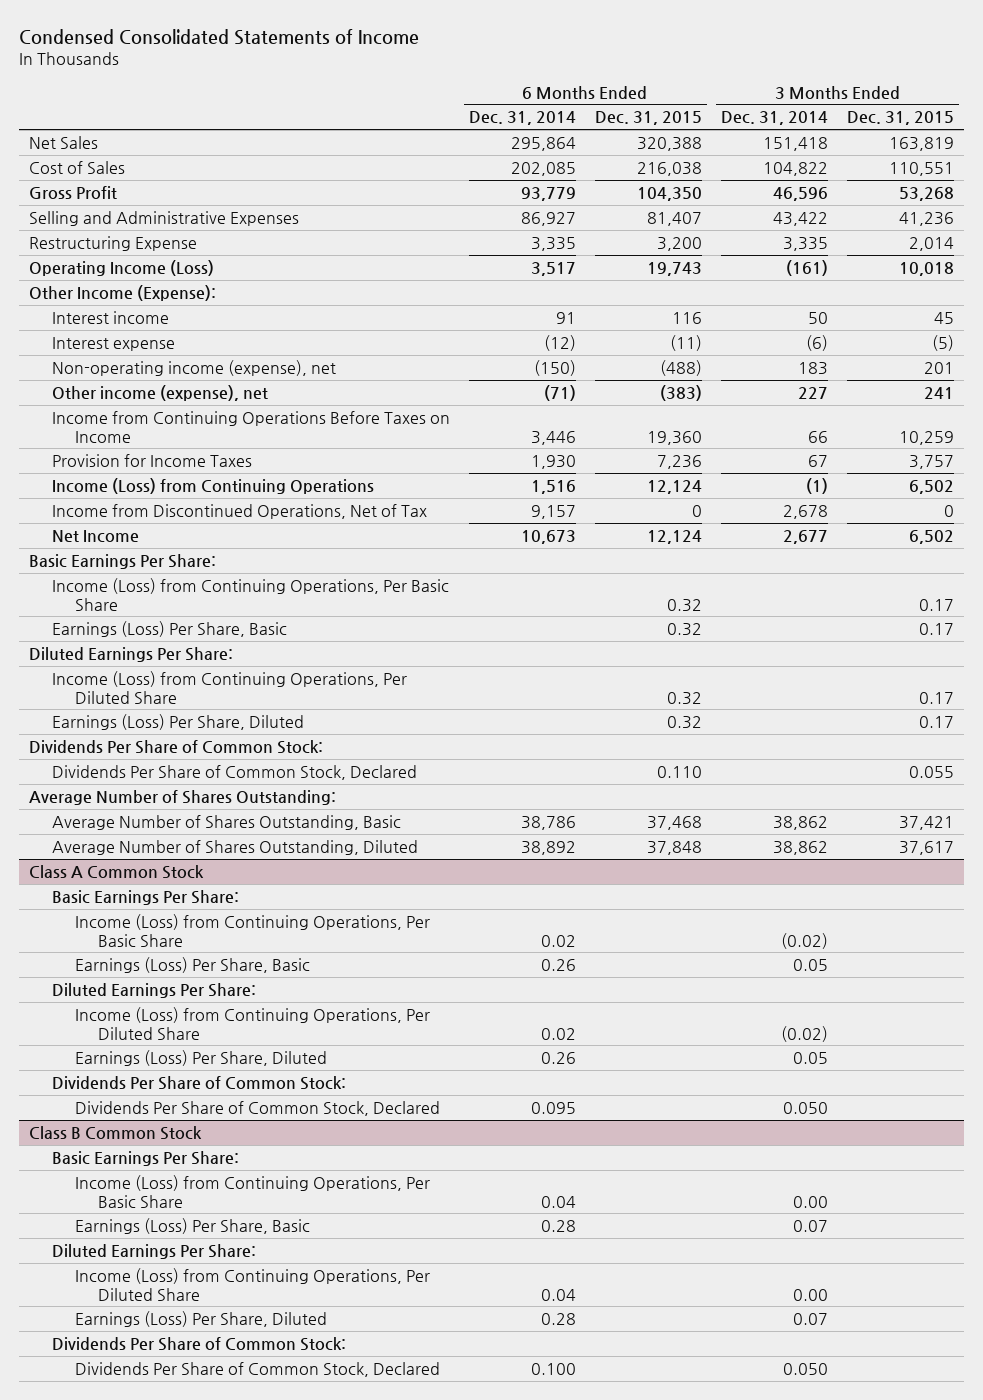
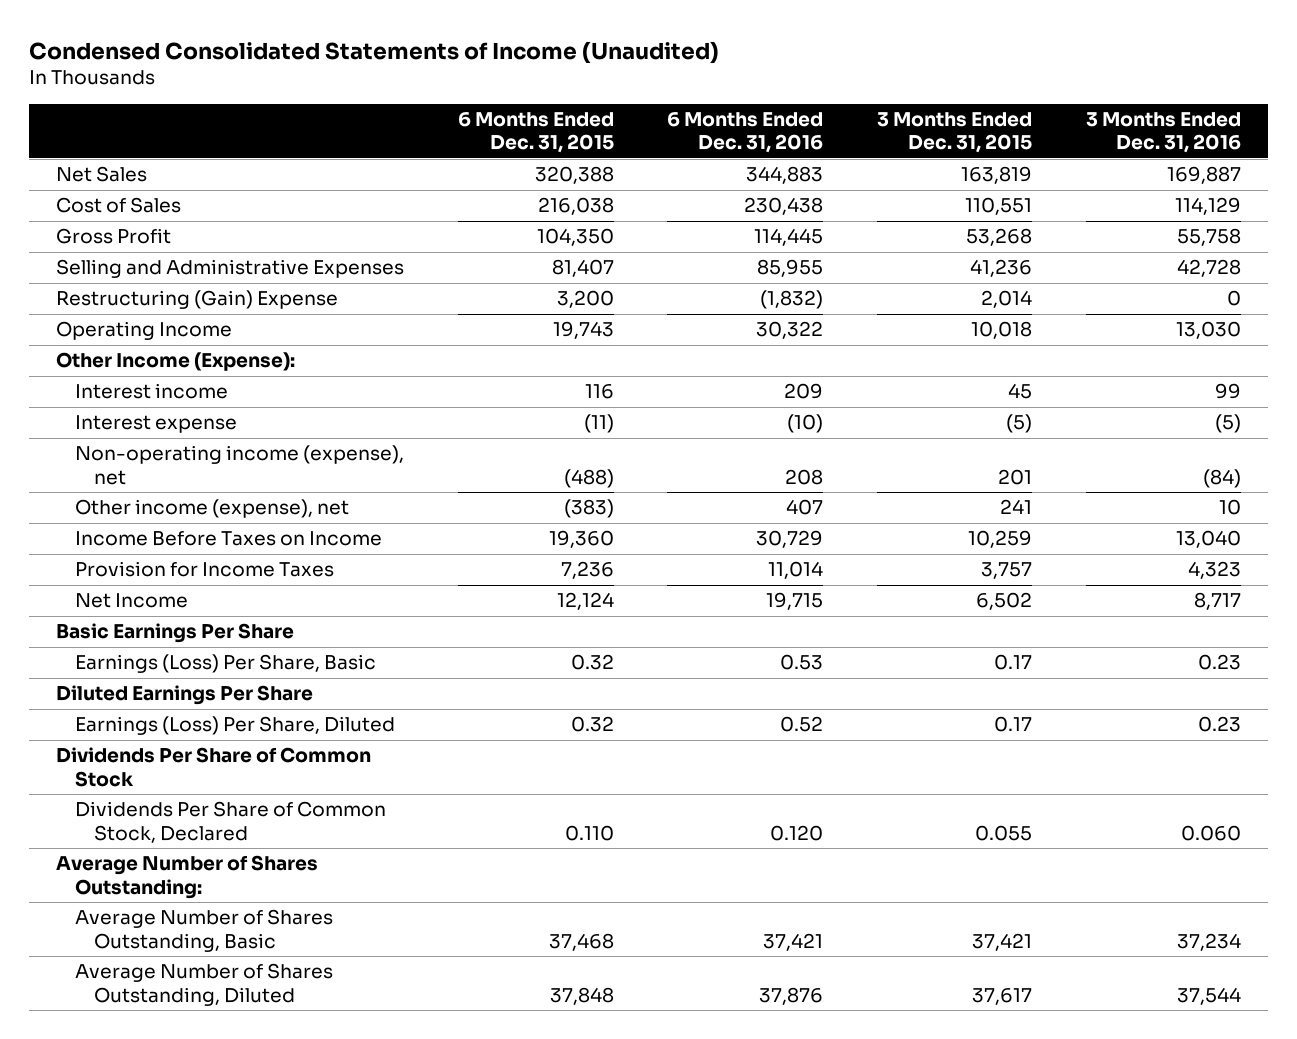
[19,29,420,46] Condensed Consolidated Statements of Income -> [29,40,720,64] Condensed Consolidated Statements of Income (Unaudited)
[468,111,576,126] Dec. 31, 2014 -> none
[720,111,828,126] Dec. 31, 2014 -> none
none -> [667,111,824,154] 6 Months Ended Dec. 31, 2016
none -> [1085,111,1241,154] 3 Months Ended Dec. 31, 2016
[28,235,197,251] Restructuring Expense -> [55,290,338,310] Restructuring (Gain) Expense
[28,259,214,276] Operating Income (Loss) -> [55,321,232,341] Operating Income
[51,410,450,443] Income from Continuing Operations Before Taxes on Income -> [75,531,383,547] Income Before Taxes on Income
[51,477,374,494] Income (Loss) from Continuing Operations -> none
[51,503,427,519] Income from Discontinued Operations, Net of Tax -> none
[51,577,449,611] Income (Loss) from Continuing Operations, Per Basic Share -> none
[28,553,216,569] Basic Earnings Per Share: -> [55,623,294,644] Basic Earnings Per Share
[51,670,407,704] Income (Loss) from Continuing Operations, Per Diluted Share -> none
[28,646,233,662] Diluted Earnings Per Share: -> [55,685,313,706] Diluted Earnings Per Share
[28,739,323,754] Dividends Per Share of Common Stock: -> [55,747,371,787] Dividends Per Share of Common Stock
[28,864,204,879] Class A Common Stock -> none
[51,889,239,905] Basic Earnings Per Share: -> none
[75,913,431,947] Income (Loss) from Continuing Operations, Per Basic Share -> none
[75,956,311,973] Earnings (Loss) Per Share, Basic -> none
[51,982,256,998] Diluted Earnings Per Share: -> none
[75,1006,431,1040] Income (Loss) from Continuing Operations, Per Diluted Share -> none
[75,1049,328,1066] Earnings (Loss) Per Share, Diluted -> none
[51,1075,346,1090] Dividends Per Share of Common Stock: -> none
[75,1100,441,1116] Dividends Per Share of Common Stock, Declared -> none
[28,1125,202,1140] Class B Common Stock -> none
[51,1150,239,1166] Basic Earnings Per Share: -> none
[75,1174,431,1208] Income (Loss) from Continuing Operations, Per Basic Share -> none
[75,1217,311,1234] Earnings (Loss) Per Share, Basic -> none
[51,1243,256,1259] Diluted Earnings Per Share: -> none
[75,1267,431,1301] Income (Loss) from Continuing Operations, Per Diluted Share -> none
[75,1310,328,1327] Earnings (Loss) Per Share, Diluted -> none
[51,1336,346,1351] Dividends Per Share of Common Stock: -> none
[75,1361,441,1377] Dividends Per Share of Common Stock, Declared -> none

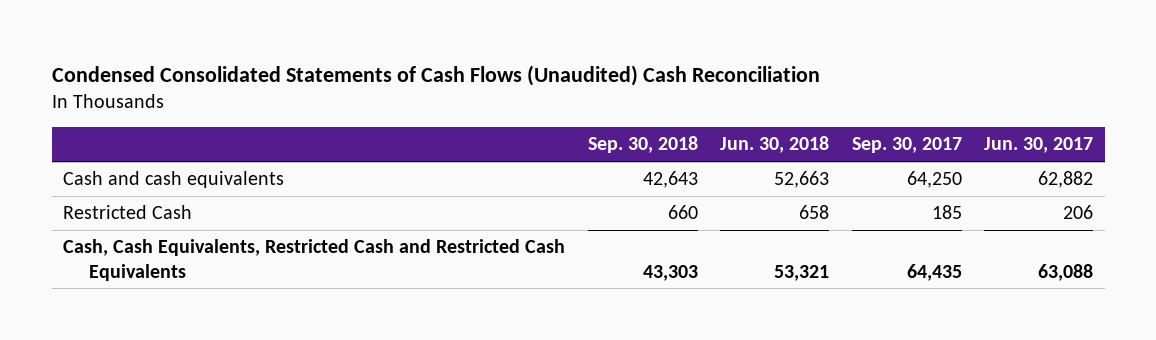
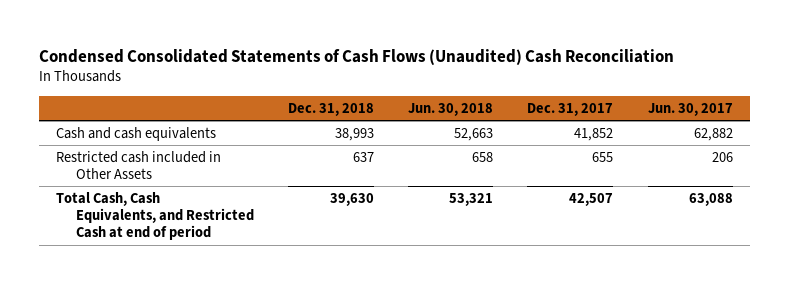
[587,136,698,154] Sep. 30, 2018 -> none
[851,137,962,154] Sep. 30, 2017 -> none
none -> [288,102,375,116] Dec. 31, 2018
none -> [527,102,614,116] Dec. 31, 2017
[63,205,193,220] Restricted Cash -> [56,150,222,180] Restricted cash included in Other Assets
[63,239,566,281] Cash, Cash Equivalents, Restricted Cash and Restricted Cash Equivalents -> [56,191,254,241] Total Cash, Cash Equivalents, and Restricted Cash at end of period

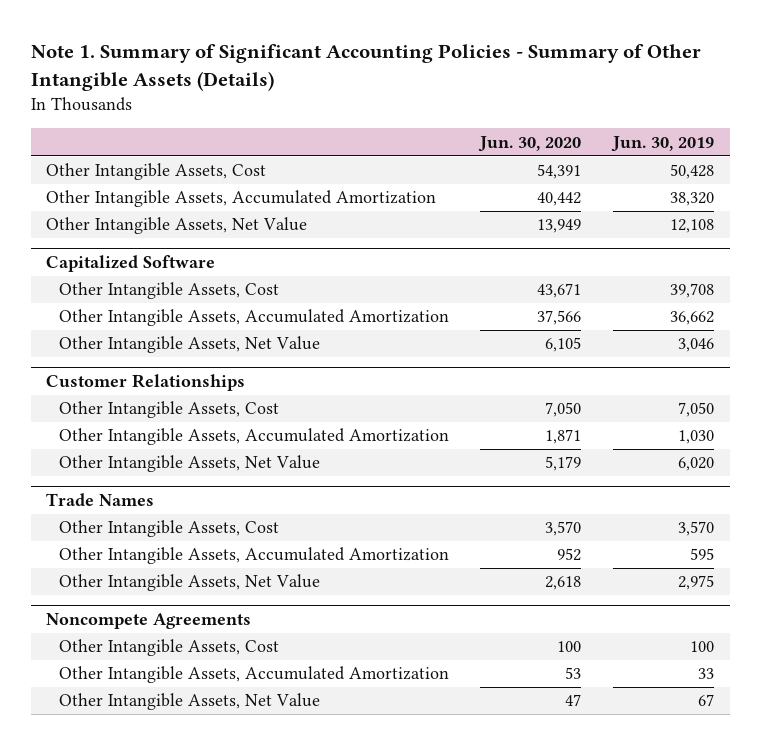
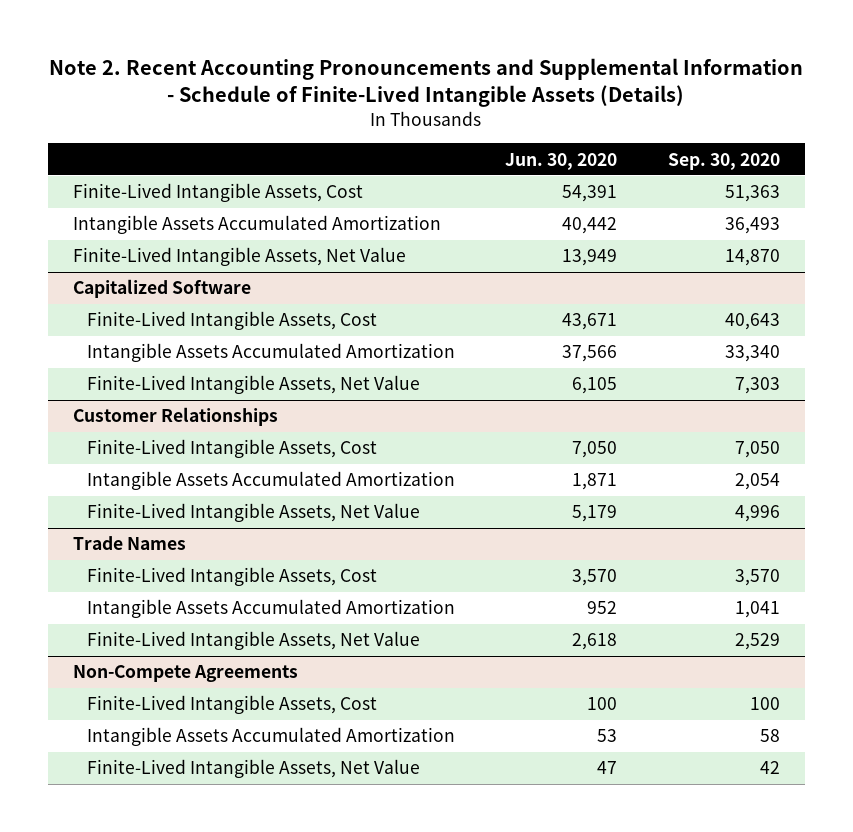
[30,44,701,92] Note 1. Summary of Significant Accounting Policies - Summary of Other Intangible Assets (Details) -> [49,58,804,108] Note 2. Recent Accounting Pronouncements and Supplemental Information - Schedule of Finite-Lived Intangible Assets (Details)
[610,135,714,152] Jun. 30, 2019 -> none
none -> [667,152,780,170] Sep. 30, 2020
[46,163,267,181] Other Intangible Assets, Cost -> [73,183,364,203] Finite-Lived Intangible Assets, Cost
[46,190,437,208] Other Intangible Assets, Accumulated Amortization -> [73,215,442,235] Intangible Assets Accumulated Amortization
[46,217,308,235] Other Intangible Assets, Net Value -> [73,247,407,267] Finite-Lived Intangible Assets, Net Value
[59,282,280,300] Other Intangible Assets, Cost -> [87,311,378,331] Finite-Lived Intangible Assets, Cost
[59,309,450,327] Other Intangible Assets, Accumulated Amortization -> [87,343,456,363] Intangible Assets Accumulated Amortization
[59,336,321,354] Other Intangible Assets, Net Value -> [87,375,421,395] Finite-Lived Intangible Assets, Net Value
[59,401,280,419] Other Intangible Assets, Cost -> [87,439,378,459] Finite-Lived Intangible Assets, Cost
[59,428,450,446] Other Intangible Assets, Accumulated Amortization -> [87,471,456,491] Intangible Assets Accumulated Amortization
[59,455,321,473] Other Intangible Assets, Net Value -> [87,503,421,523] Finite-Lived Intangible Assets, Net Value
[59,520,280,538] Other Intangible Assets, Cost -> [87,567,378,587] Finite-Lived Intangible Assets, Cost
[59,547,450,565] Other Intangible Assets, Accumulated Amortization -> [87,599,456,619] Intangible Assets Accumulated Amortization
[59,574,321,592] Other Intangible Assets, Net Value -> [87,631,421,651] Finite-Lived Intangible Assets, Net Value
[46,613,252,630] Noncompete Agreements -> [73,665,299,683] Non-Compete Agreements
[59,639,280,657] Other Intangible Assets, Cost -> [87,695,378,715] Finite-Lived Intangible Assets, Cost
[59,666,450,684] Other Intangible Assets, Accumulated Amortization -> [87,727,456,747] Intangible Assets Accumulated Amortization
[59,693,321,711] Other Intangible Assets, Net Value -> [87,759,421,779] Finite-Lived Intangible Assets, Net Value

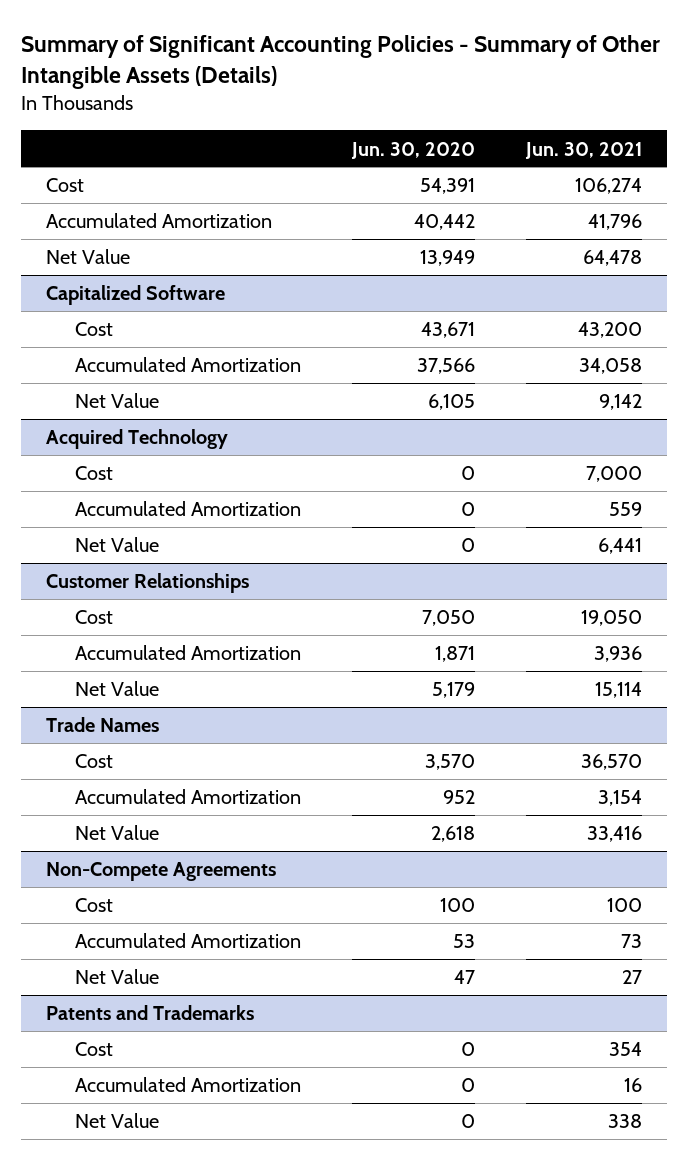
[49,58,804,108] Note 2. Recent Accounting Pronouncements and Supplemental Information - Schedule of Finite-Lived Intangible Assets (Details) -> [20,34,660,90] Summary of Significant Accounting Policies - Summary of Other Intangible Assets (Details)
[667,152,780,170] Sep. 30, 2020 -> none
none -> [524,141,642,159] Jun. 30, 2021
[73,183,364,203] Finite-Lived Intangible Assets, Cost -> [46,178,85,193] Cost
[73,215,442,235] Intangible Assets Accumulated Amortization -> [46,213,273,229] Accumulated Amortization
[73,247,407,267] Finite-Lived Intangible Assets, Net Value -> [46,249,131,265] Net Value
[87,311,378,331] Finite-Lived Intangible Assets, Cost -> [74,322,113,337] Cost
[87,343,456,363] Intangible Assets Accumulated Amortization -> [74,357,301,373] Accumulated Amortization
[87,375,421,395] Finite-Lived Intangible Assets, Net Value -> [74,393,159,409] Net Value
none -> [46,429,229,450] Acquired Technology
none -> [74,466,113,481] Cost
none -> [74,501,301,517] Accumulated Amortization
none -> [74,537,159,553] Net Value
[87,439,378,459] Finite-Lived Intangible Assets, Cost -> [74,610,113,625] Cost
[87,471,456,491] Intangible Assets Accumulated Amortization -> [74,645,301,661] Accumulated Amortization
[87,503,421,523] Finite-Lived Intangible Assets, Net Value -> [74,681,159,697] Net Value
[87,567,378,587] Finite-Lived Intangible Assets, Cost -> [74,754,113,769] Cost
[87,599,456,619] Intangible Assets Accumulated Amortization -> [74,789,301,805] Accumulated Amortization
[87,631,421,651] Finite-Lived Intangible Assets, Net Value -> [74,825,159,841] Net Value
[87,695,378,715] Finite-Lived Intangible Assets, Cost -> [74,898,113,913] Cost
[87,727,456,747] Intangible Assets Accumulated Amortization -> [74,933,301,949] Accumulated Amortization
[87,759,421,779] Finite-Lived Intangible Assets, Net Value -> [74,969,159,985] Net Value
none -> [46,1005,255,1021] Patents and Trademarks
none -> [74,1042,113,1057] Cost
none -> [74,1077,301,1093] Accumulated Amortization
none -> [74,1113,159,1129] Net Value

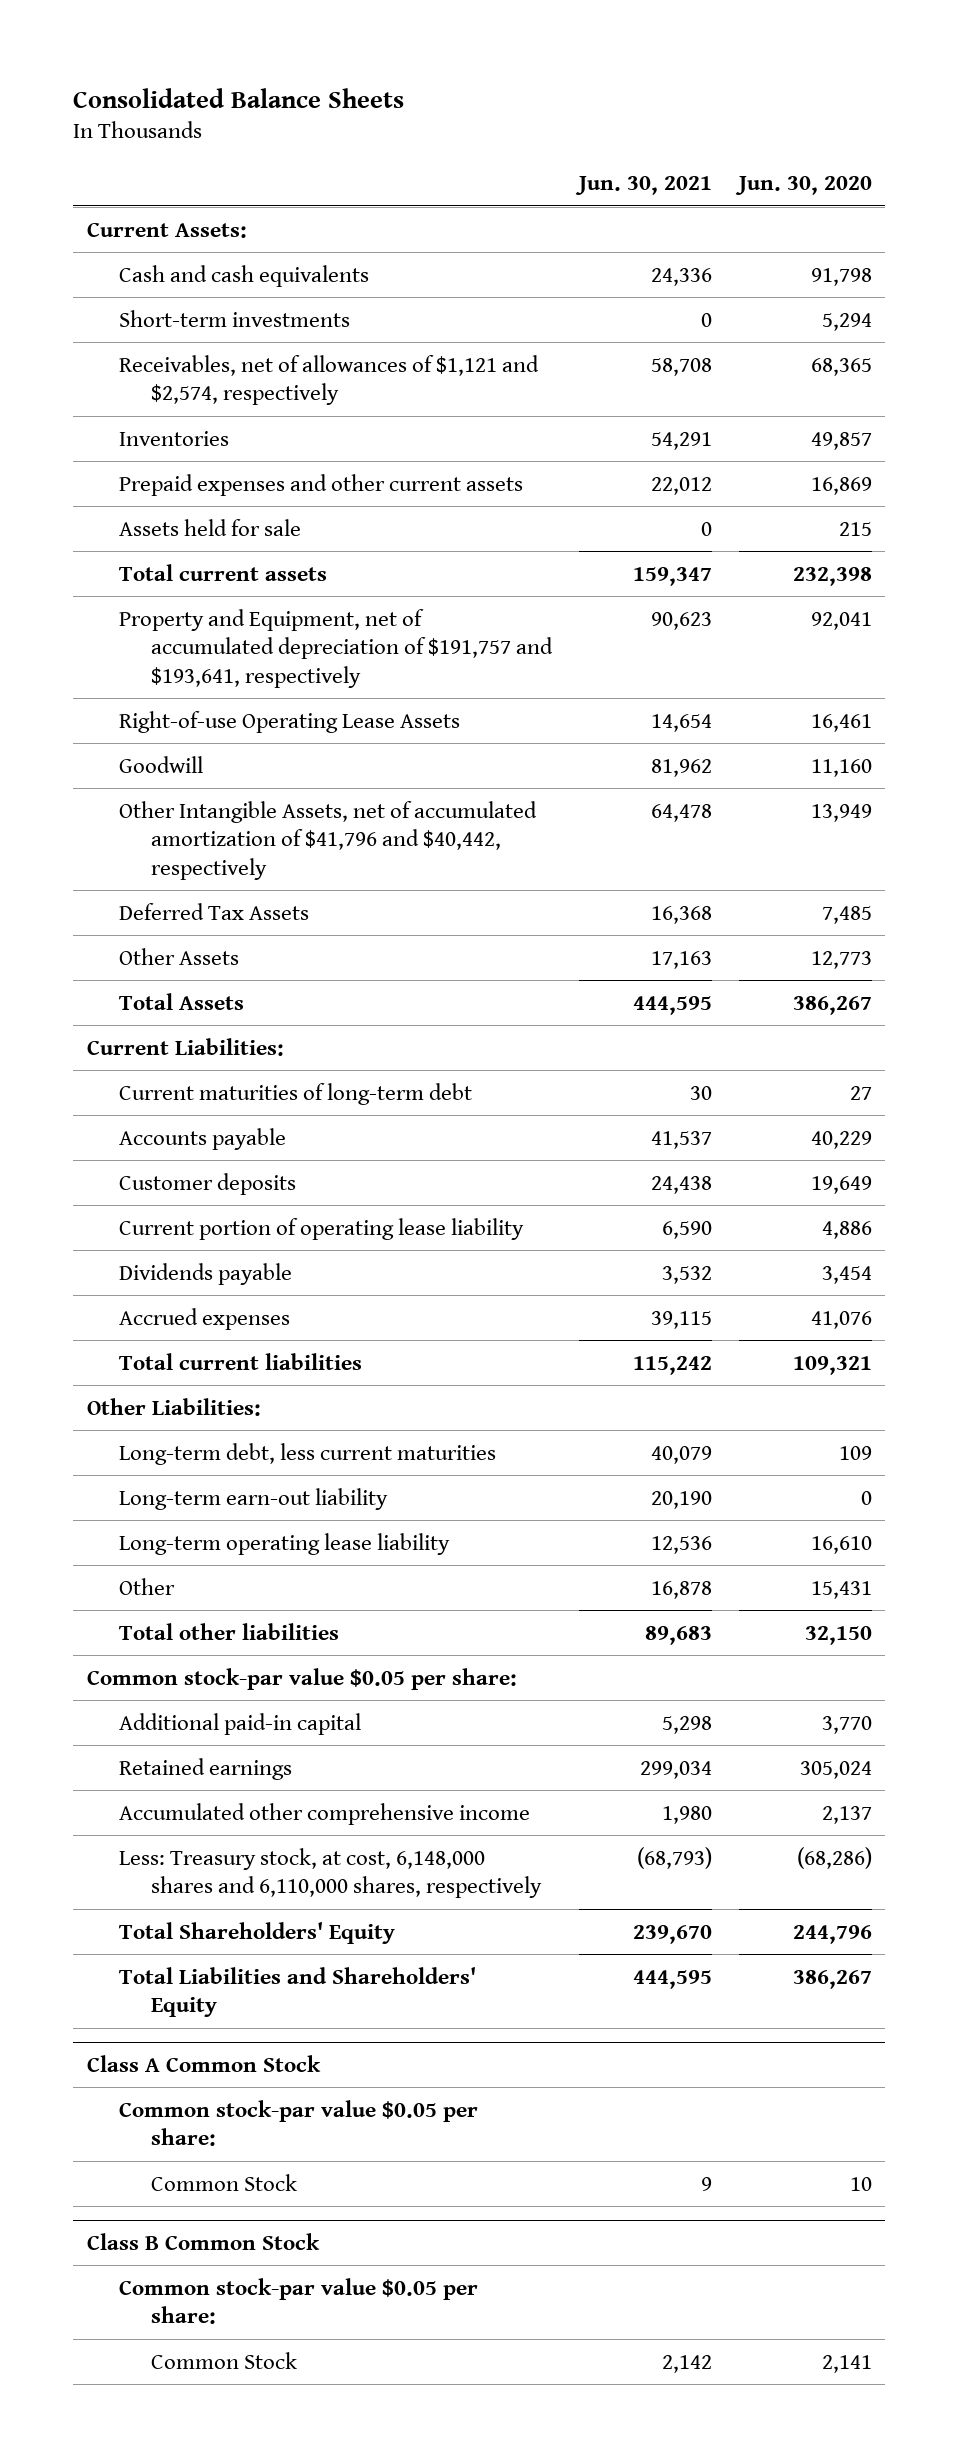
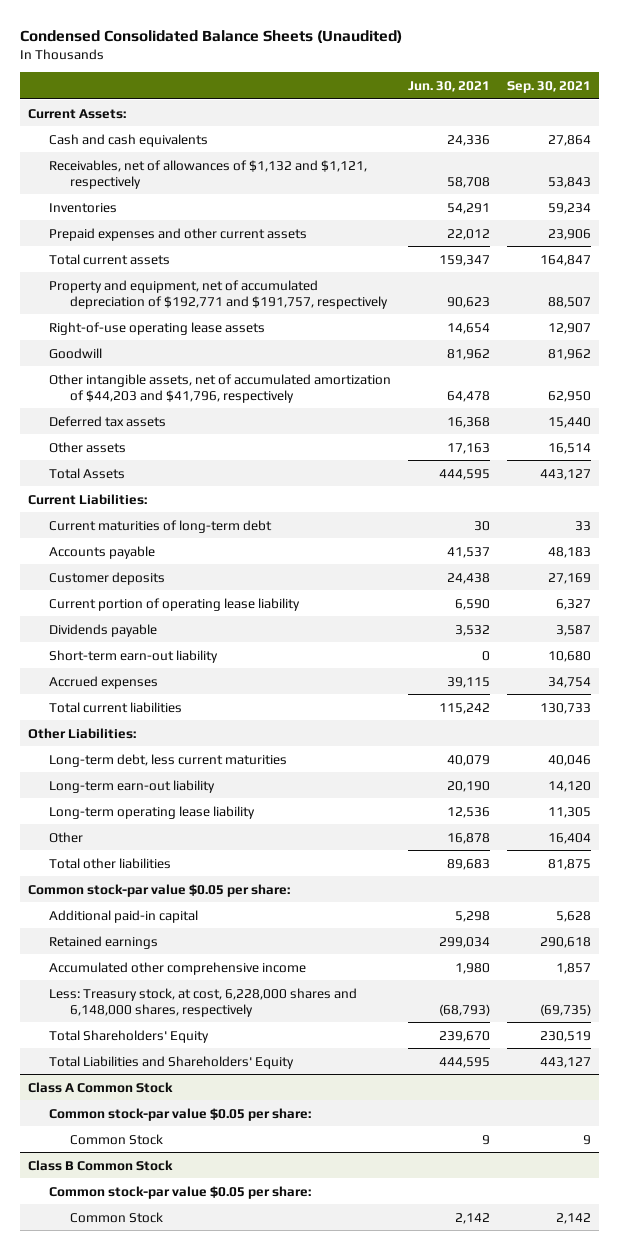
[73,88,405,109] Consolidated Balance Sheets -> [20,29,403,43] Condensed Consolidated Balance Sheets (Unaudited)
[734,176,872,196] Jun. 30, 2020 -> none
none -> [506,81,591,94] Sep. 30, 2021
[118,309,350,327] Short-term investments -> none
[118,354,539,406] Receivables, net of allowances of $1,121 and $2,574, respectively -> [49,159,368,189] Receivables, net of allowances of $1,132 and $1,121, respectively
[118,518,301,536] Assets held for sale -> none
[118,608,553,688] Property and Equipment, net of accumulated depreciation of $191,757 and $193,641, respectively -> [49,279,389,309] Property and equipment, net of accumulated depreciation of $192,771 and $191,757, respectively
[118,710,460,733] Right-of-use Operating Lease Assets -> [49,321,266,335] Right-of-use operating lease assets
[118,800,537,880] Other Intangible Assets, net of accumulated amortization of $41,796 and $40,442, respectively -> [49,373,392,403] Other intangible assets, net of accumulated amortization of $44,203 and $41,796, respectively
[118,902,309,920] Deferred Tax Assets -> [49,415,167,427] Deferred tax assets
[118,947,239,965] Other Assets -> [49,441,127,453] Other assets
none -> [49,649,219,663] Short-term earn-out liability
[118,1847,542,1899] Less: Treasury stock, at cost, 6,148,000 shares and 6,110,000 shares, respectively -> [49,987,358,1017] Less: Treasury stock, at cost, 6,228,000 shares and 6,148,000 shares, respectively

